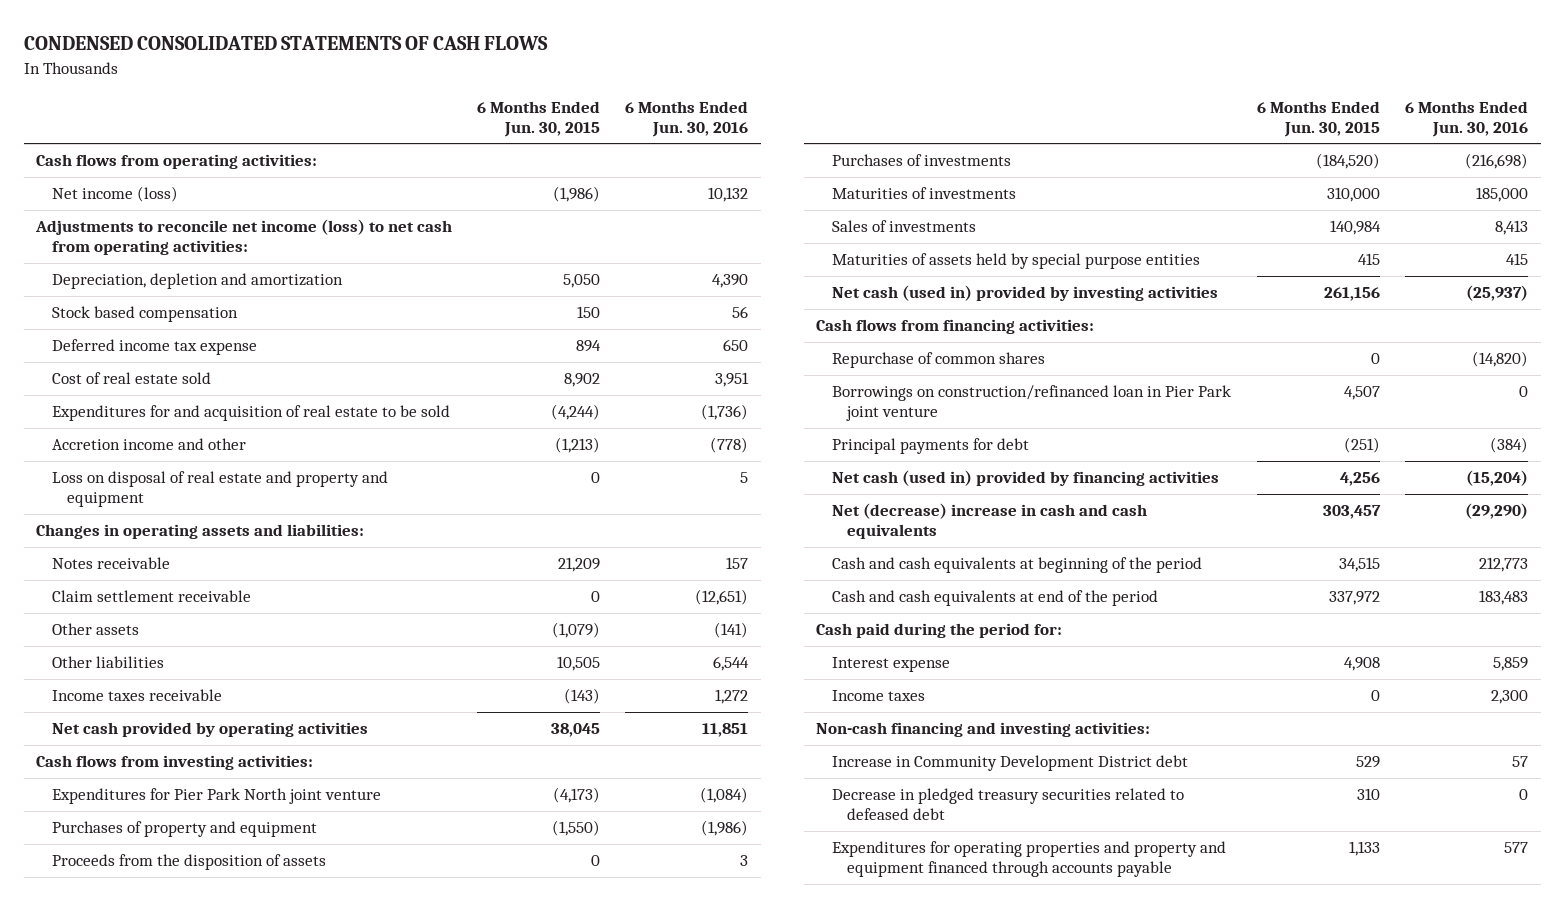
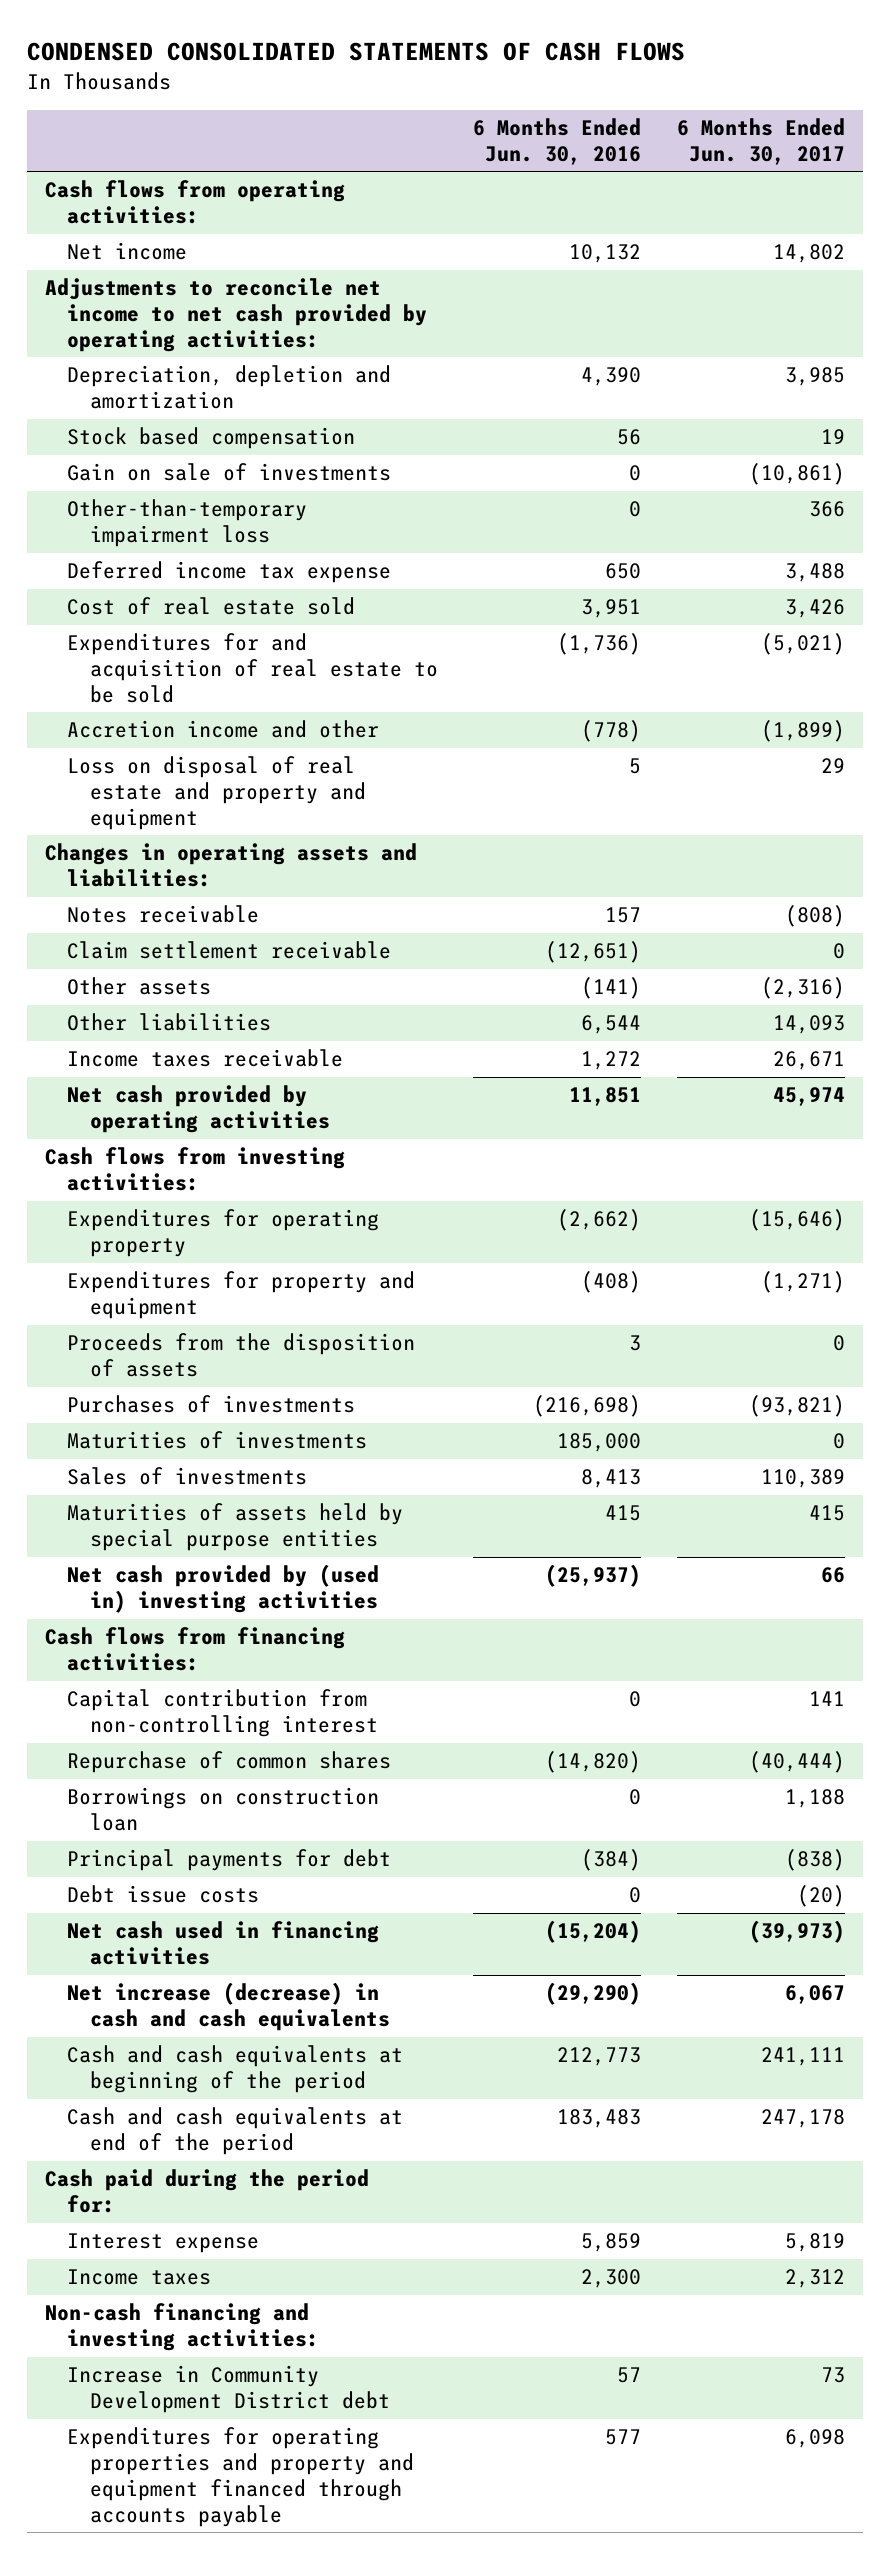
[477,101,601,137] 6 Months Ended Jun. 30, 2015 -> none
none -> [676,118,845,165] 6 Months Ended Jun. 30, 2017
[51,186,178,203] Net income (loss) -> [67,242,188,261] Net income
[35,219,453,256] Adjustments to reconcile net income (loss) to net cash from operating activities: -> [45,278,428,352] Adjustments to reconcile net income to net cash provided by operating activities:
none -> [67,463,392,482] Gain on sale of investments
none -> [67,499,308,548] Other-than-temporary impairment loss
[51,788,381,805] Expenditures for Pier Park North joint venture -> [67,1209,380,1258] Expenditures for operating property
[700,787,749,804] (1,084) -> [557,1209,642,1232] (2,662)
[51,821,317,838] Purchases of property and equipment -> [67,1271,416,1320] Expenditures for property and equipment
[701,820,749,837] (1,986) -> [581,1271,642,1294] (408)
[831,285,1218,302] Net cash (used in) provided by investing activities -> [67,1564,380,1614] Net cash provided by (used in) investing activities
none -> [67,1689,378,1738] Capital contribution from non-controlling interest
[831,385,1231,422] Borrowings on construction/refinanced loan in Pier Park joint venture -> [67,1787,380,1832] Borrowings on construction loan
none -> [67,1885,260,1904] Debt issue costs
[831,470,1219,487] Net cash (used in) provided by financing activities -> [67,1921,380,1966] Net cash used in financing activities
[831,503,1147,540] Net (decrease) increase in cash and cash equivalents -> [67,1982,390,2032] Net increase (decrease) in cash and cash equivalents
[831,788,1184,821] Decrease in pledged treasury securities related to defeased debt -> none

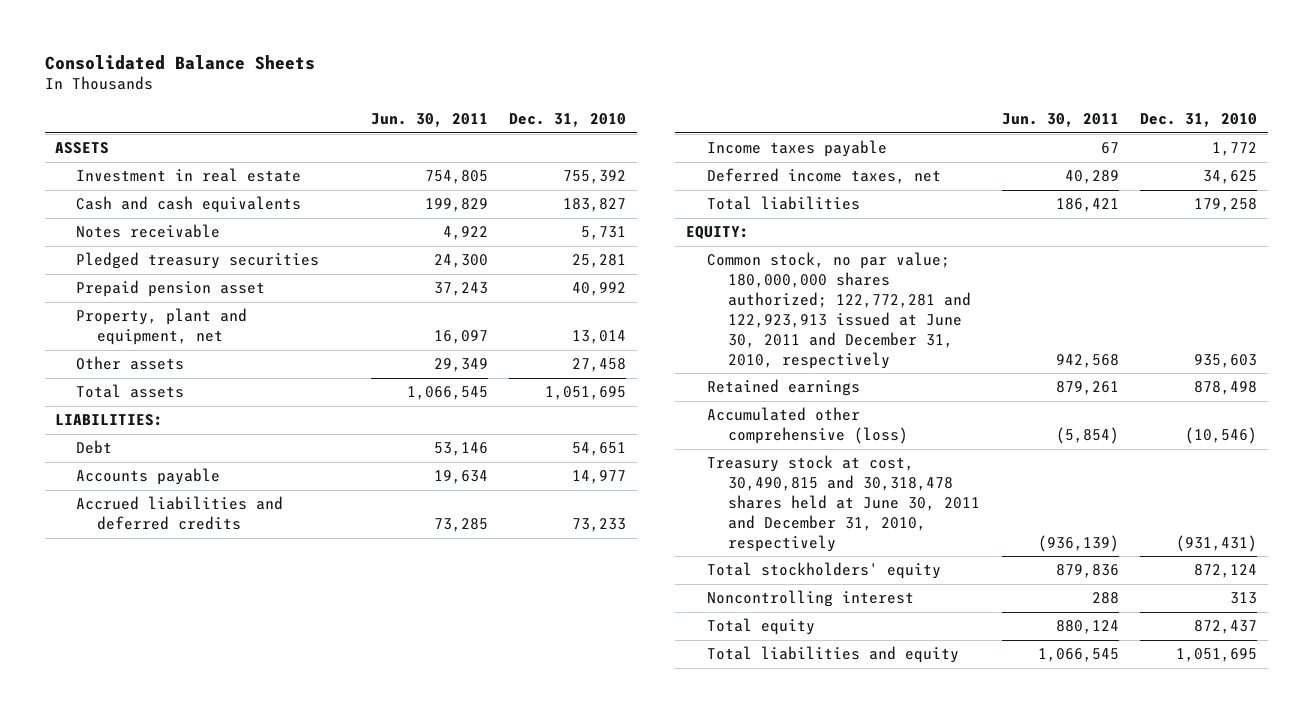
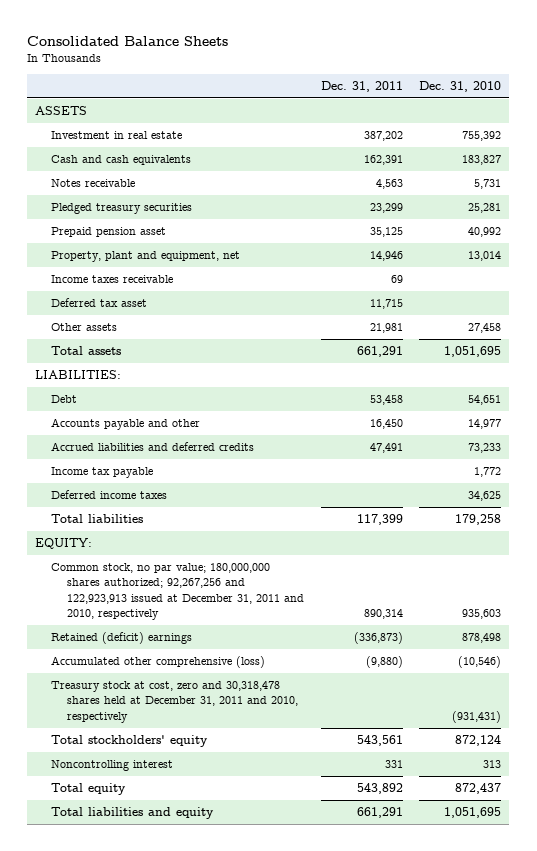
[370,112,488,127] Jun. 30, 2011 -> none
none -> [320,80,403,92] Dec. 31, 2011
none -> [51,275,174,284] Income taxes receivable
none -> [51,298,148,308] Deferred tax asset
[76,468,221,486] Accounts payable -> [51,418,201,431] Accounts payable and other
[707,140,888,158] Income taxes payable -> [51,467,154,479] Income tax payable
[707,168,942,185] Deferred income taxes, net -> [51,490,168,500] Deferred income taxes
[707,252,972,369] Common stock, no par value; 180,000,000 shares authorized; 122,772,281 and 122,923,913 issued at June 30, 2011 and December 31, 2010, respectively -> [51,563,305,620] Common stock, no par value; 180,000,000 shares authorized; 92,267,256 and 122,923,913 issued at December 31, 2011 and 2010, respectively
[707,379,861,397] Retained earnings -> [51,632,193,645] Retained (deficit) earnings
[707,455,981,552] Treasury stock at cost, 30,490,815 and 30,318,478 shares held at June 30, 2011 and December 31, 2010, respectively -> [51,681,299,723] Treasury stock at cost, zero and 30,318,478 shares held at December 31, 2011 and 2010, respectively

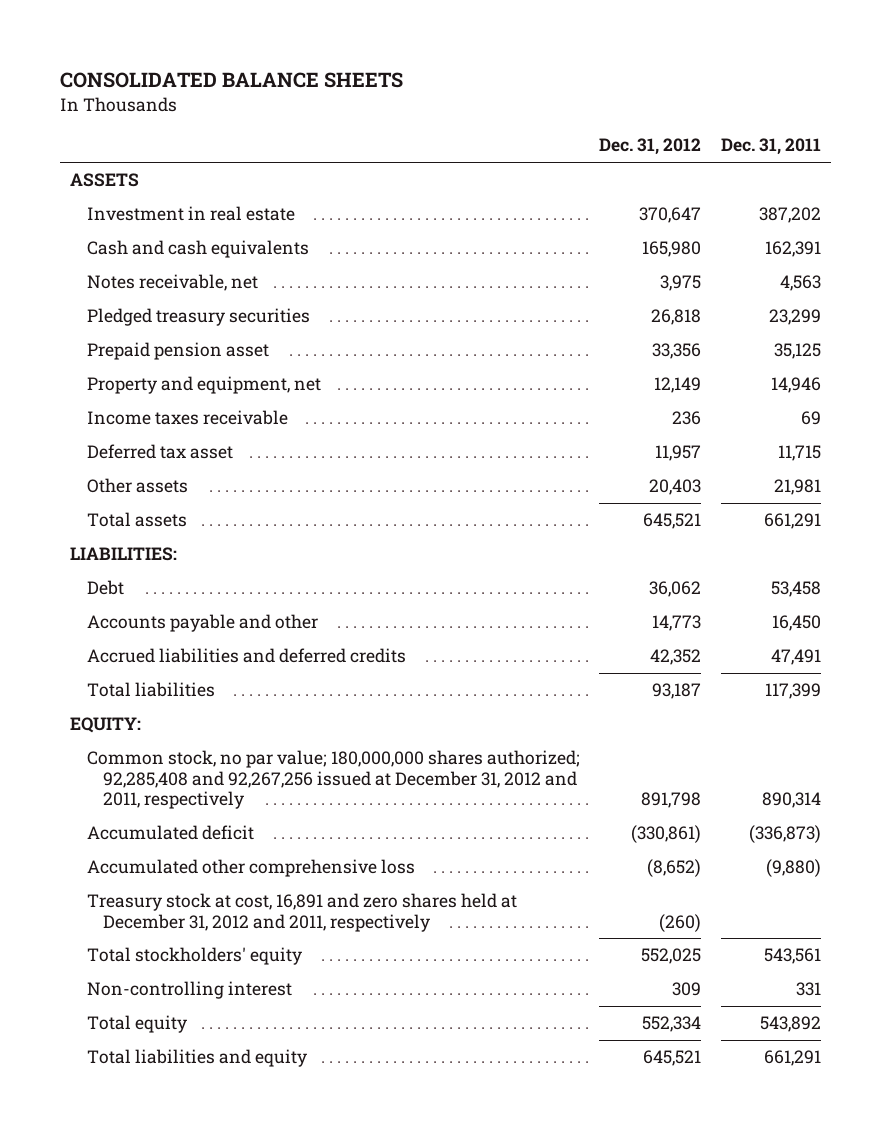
[27,35,229,46] Consolidated Balance Sheets -> [60,72,404,89] CONSOLIDATED BALANCE SHEETS
[419,80,502,92] Dec. 31, 2010 -> none
none -> [599,138,702,156] Dec. 31, 2012
[51,179,136,188] Notes receivable -> [86,274,258,292] Notes receivable, net
[51,251,241,263] Property, plant and equipment, net -> [86,376,321,395] Property and equipment, net
[51,467,154,479] Income tax payable -> none
[51,490,168,500] Deferred income taxes -> none
[51,563,305,620] Common stock, no par value; 180,000,000 shares authorized; 92,267,256 and 122,923,913 issued at December 31, 2011 and 2010, respectively -> [86,750,580,809] Common stock, no par value; 180,000,000 shares authorized; 92,285,408 and 92,267,256 issued at December 31, 2012 and 2011, respectively
[51,632,193,645] Retained (deficit) earnings -> [86,825,254,841] Accumulated deficit
[51,656,266,669] Accumulated other comprehensive (loss) -> [86,859,415,878] Accumulated other comprehensive loss
[51,681,299,723] Treasury stock at cost, zero and 30,318,478 shares held at December 31, 2011 and 2010, respectively -> [86,893,517,932] Treasury stock at cost, 16,891 and zero shares held at December 31, 2012 and 2011, respectively
[51,760,174,772] Noncontrolling interest -> [86,981,292,1000] Non-controlling interest

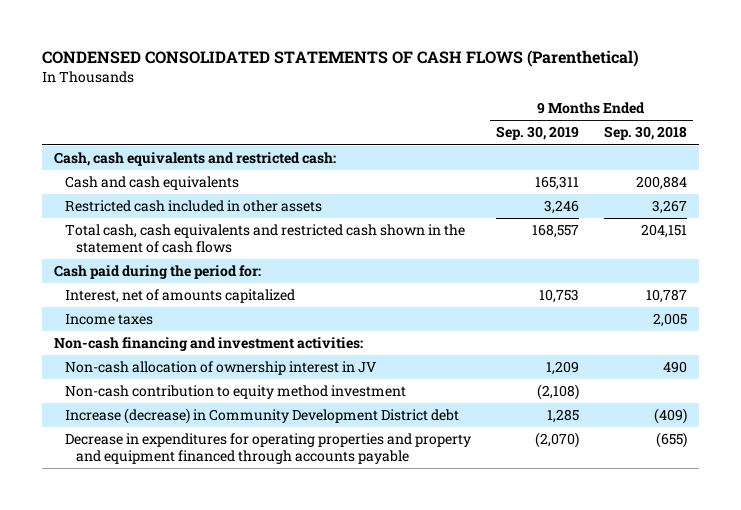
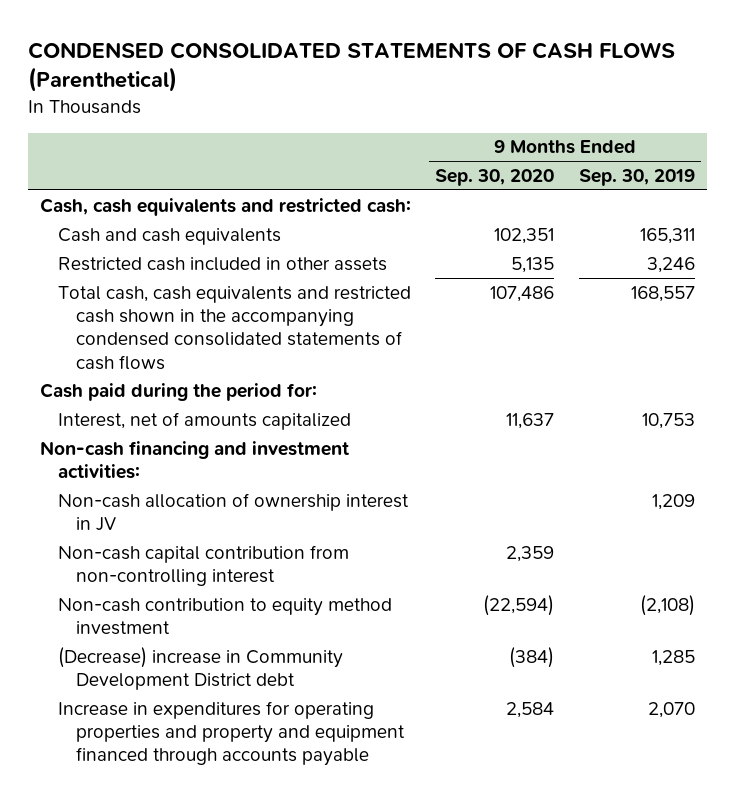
[603,126,687,141] Sep. 30, 2018 -> none
none -> [435,168,555,186] Sep. 30, 2020
[65,224,466,254] Total cash, cash equivalents and restricted cash shown in the statement of cash flows -> [57,285,411,370] Total cash, cash equivalents and restricted cash shown in the accompanying condensed consolidated statements of cash flows
[65,314,154,326] Income taxes -> none
none -> [57,544,349,587] Non-cash capital contribution from non-controlling interest
[65,408,460,425] Increase (decrease) in Community Development District debt -> [57,646,343,691] (Decrease) increase in Community Development District debt
[65,433,472,465] Decrease in expenditures for operating properties and property and equipment financed through accounts payable -> [57,700,405,767] Increase in expenditures for operating properties and property and equipment financed through accounts payable
[535,432,580,449] (2,070) -> [647,701,695,718] 2,070

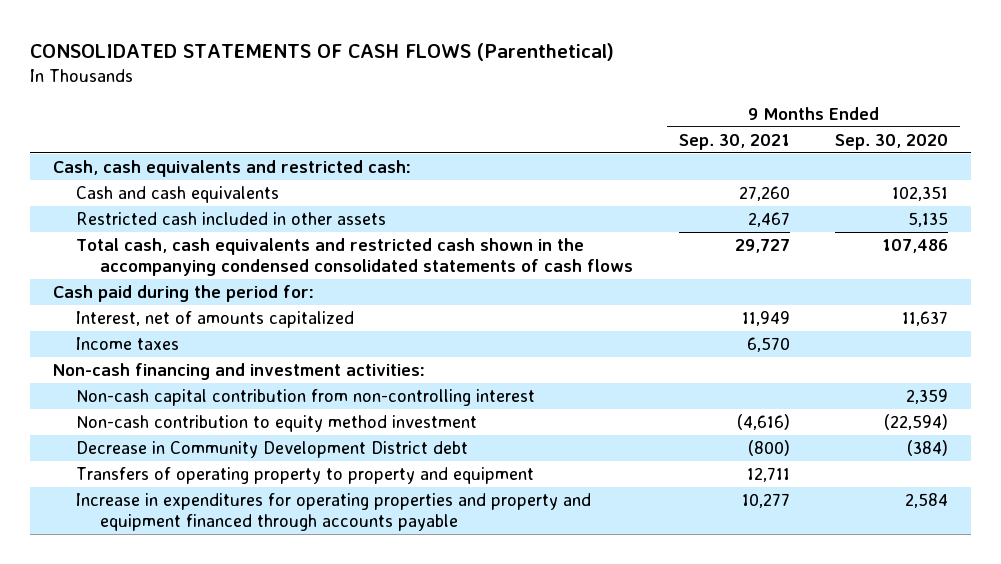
[27,41,675,93] CONDENSED CONSOLIDATED STATEMENTS OF CASH FLOWS (Parenthetical) -> [29,42,614,61] CONSOLIDATED STATEMENTS OF CASH FLOWS (Parenthetical)
[578,168,695,186] Sep. 30, 2019 -> none
none -> [678,133,790,150] Sep. 30, 2021
none -> [76,337,180,351] Income taxes
[57,492,409,532] Non-cash allocation of ownership interest in JV -> none
[57,646,343,691] (Decrease) increase in Community Development District debt -> [76,441,469,459] Decrease in Community Development District debt
none -> [76,467,535,485] Transfers of operating property to property and equipment

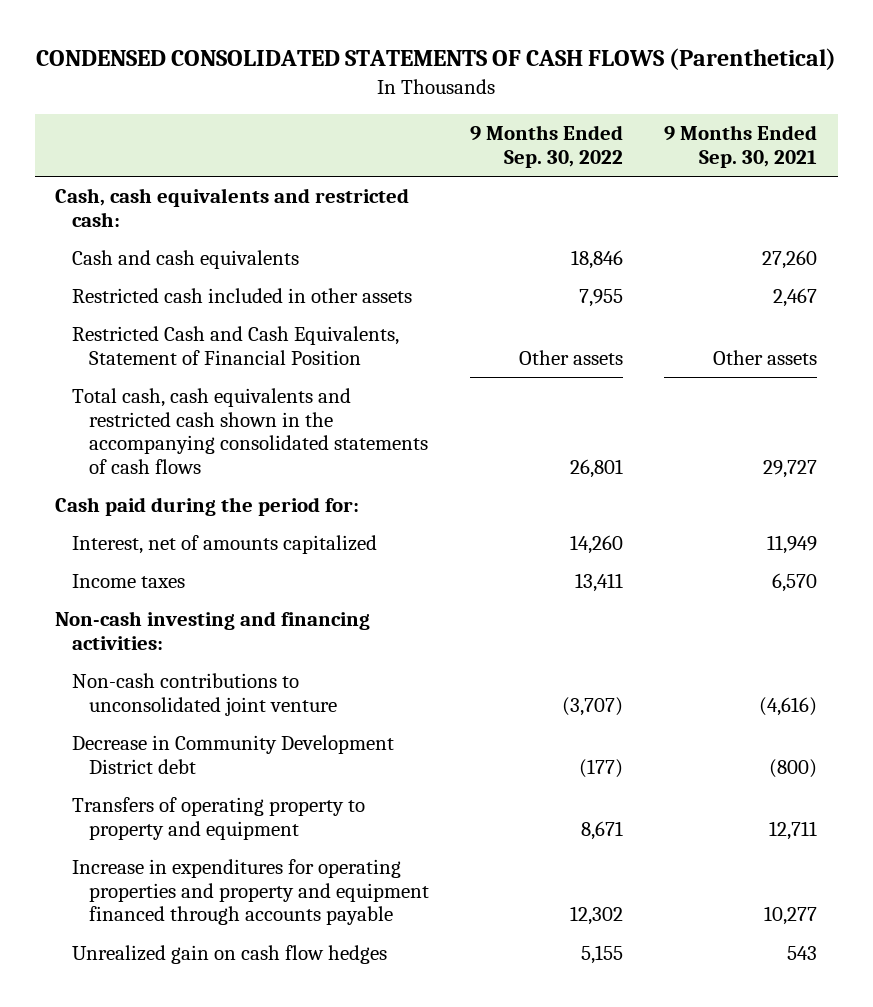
[29,42,614,61] CONSOLIDATED STATEMENTS OF CASH FLOWS (Parenthetical) -> [36,48,837,71] CONDENSED CONSOLIDATED STATEMENTS OF CASH FLOWS (Parenthetical)
[835,133,949,150] Sep. 30, 2020 -> none
none -> [470,125,624,169] 9 Months Ended Sep. 30, 2022
none -> [72,326,400,365] Restricted Cash and Cash Equivalents, Statement of Financial Position
[76,238,634,277] Total cash, cash equivalents and restricted cash shown in the accompanying condensed consolidated statements of cash flows -> [72,388,428,475] Total cash, cash equivalents and restricted cash shown in the accompanying consolidated statements of cash flows
[76,389,536,407] Non-cash capital contribution from non-controlling interest -> none
[52,363,425,381] Non-cash financing and investment activities: -> [55,611,371,650] Non-cash investing and financing activities:
[76,415,478,433] Non-cash contribution to equity method investment -> [72,673,337,716] Non-cash contributions to unconsolidated joint venture
none -> [72,945,388,965] Unrealized gain on cash flow hedges

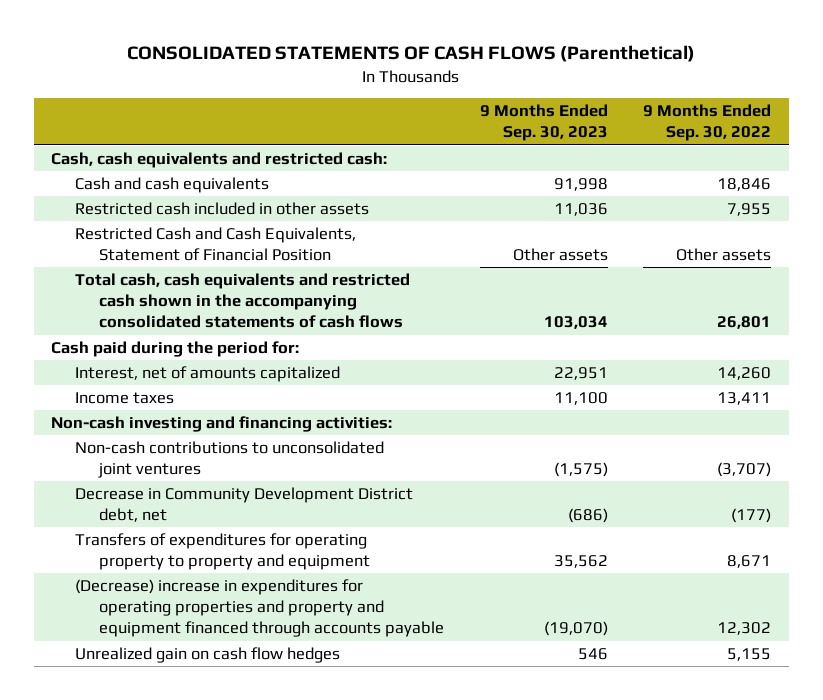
[36,48,837,71] CONDENSED CONSOLIDATED STATEMENTS OF CASH FLOWS (Parenthetical) -> [127,45,696,63] CONSOLIDATED STATEMENTS OF CASH FLOWS (Parenthetical)
[664,125,818,169] 9 Months Ended Sep. 30, 2021 -> none
none -> [479,104,608,142] 9 Months Ended Sep. 30, 2023
[72,673,337,716] Non-cash contributions to unconsolidated joint venture -> [75,440,385,479] Non-cash contributions to unconsolidated joint ventures
[72,735,395,774] Decrease in Community Development District debt -> [75,486,414,523] Decrease in Community Development District debt, net
[72,797,366,840] Transfers of operating property to property and equipment -> [75,532,371,571] Transfers of expenditures for operating property to property and equipment
[72,859,429,926] Increase in expenditures for operating properties and property and equipment financed through accounts payable -> [75,578,445,638] (Decrease) increase in expenditures for operating properties and property and equipment financed through accounts payable

